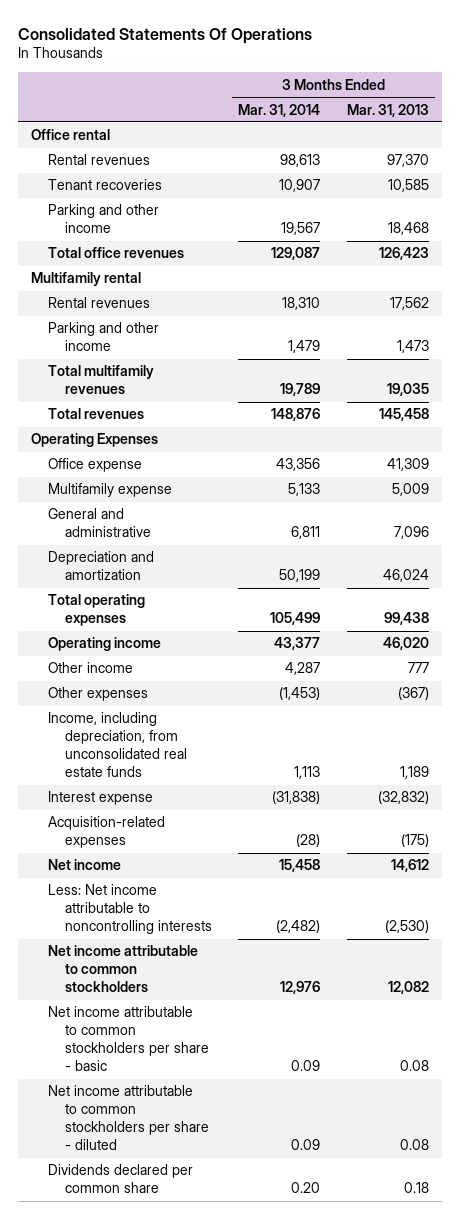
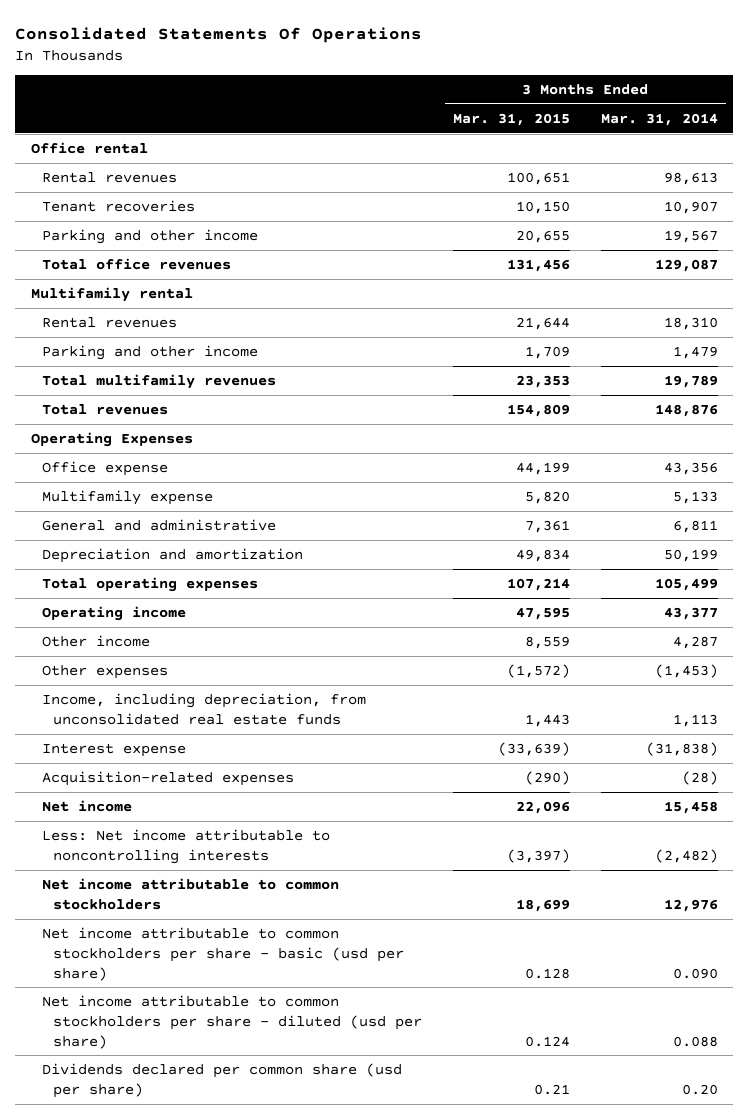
[346,103,429,117] Mar. 31, 2013 -> none
none -> [452,112,570,126] Mar. 31, 2015
[48,1006,210,1072] Net income attributable to common stockholders per share - basic -> [41,926,404,981] Net income attributable to common stockholders per share - basic (usd per share)
[291,1060,321,1072] 0.09 -> [672,967,718,979] 0.090
[48,1085,210,1151] Net income attributable to common stockholders per share - diluted -> [41,994,422,1049] Net income attributable to common stockholders per share - diluted (usd per share)
[291,1139,321,1151] 0.09 -> [672,1035,718,1047] 0.088
[48,1164,194,1194] Dividends declared per common share -> [41,1062,402,1098] Dividends declared per common share (usd per share)

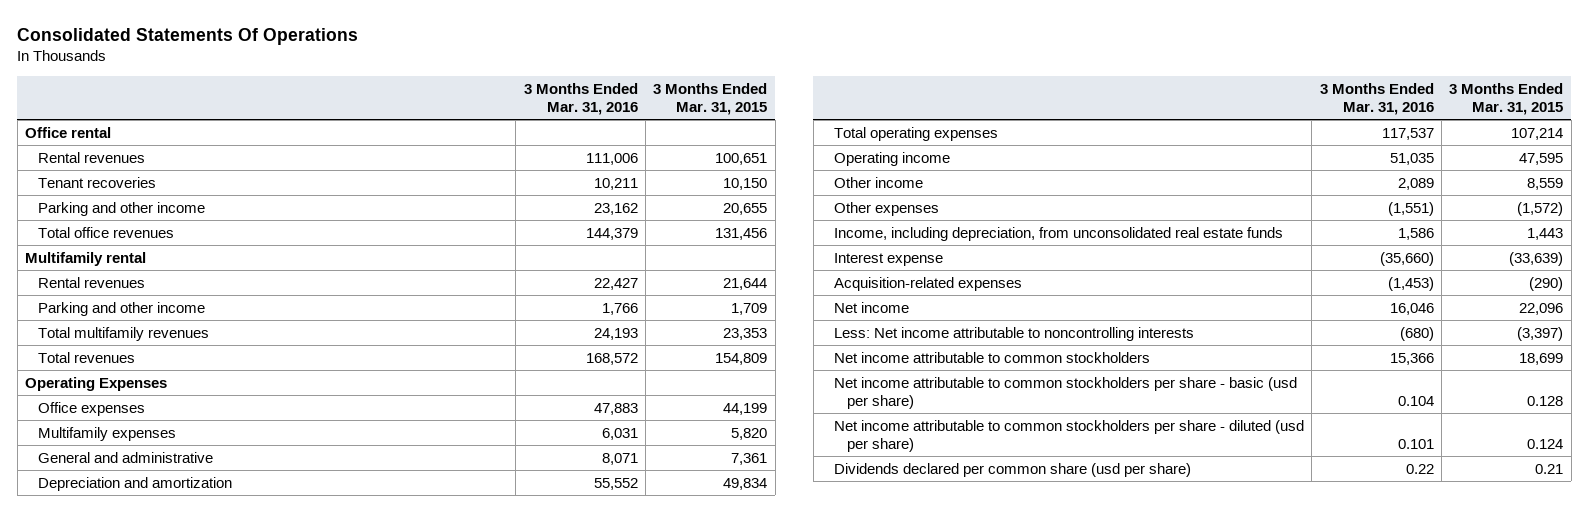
[600,112,718,126] Mar. 31, 2014 -> none
none -> [523,83,638,115] 3 Months Ended Mar. 31, 2016
[41,460,168,476] Office expense -> [37,401,145,416] Office expenses
[41,489,213,505] Multifamily expense -> [37,426,176,441] Multifamily expenses

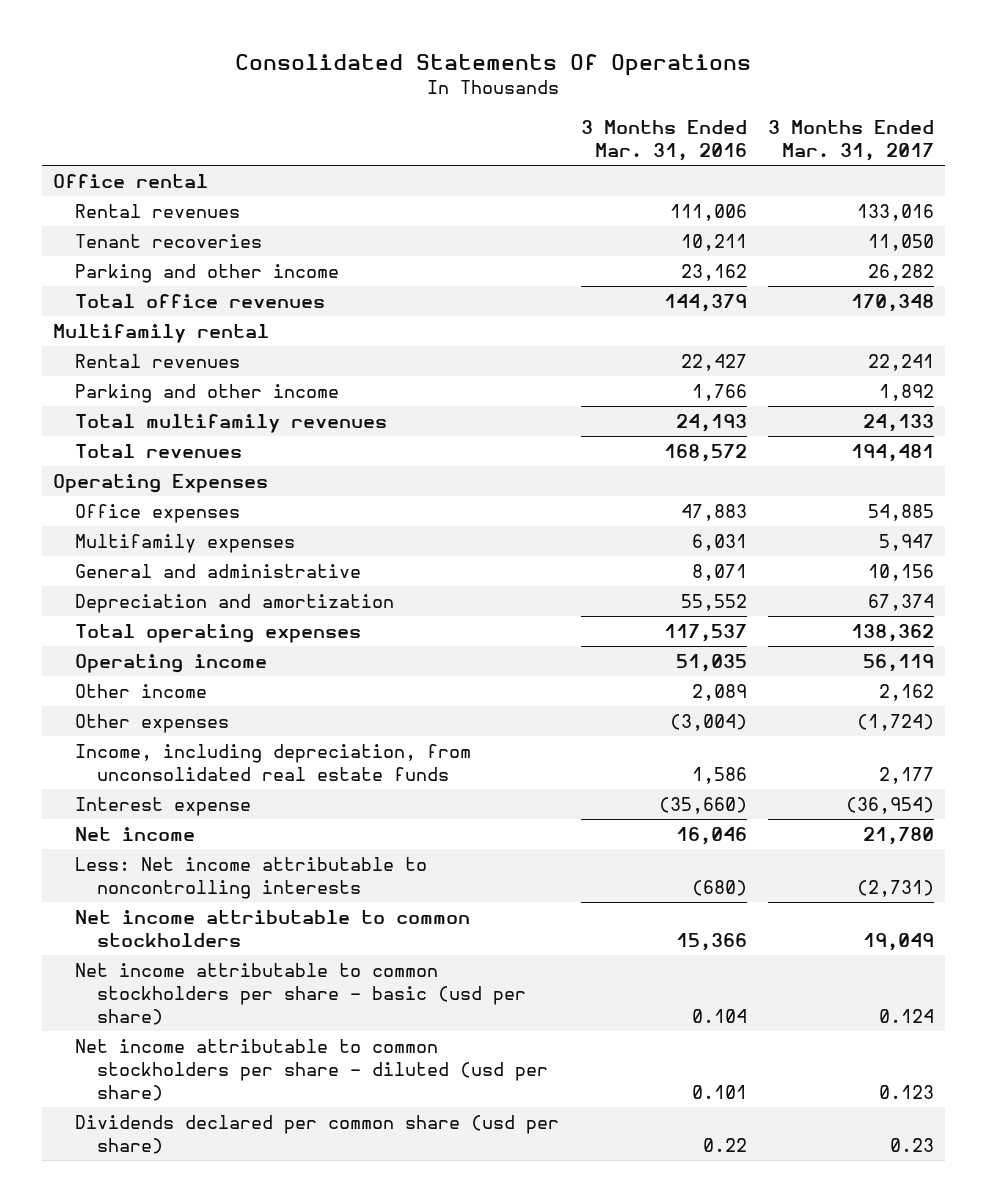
[653,83,768,115] 3 Months Ended Mar. 31, 2015 -> none
none -> [768,120,935,162] 3 Months Ended Mar. 31, 2017
[1387,201,1434,216] (1,551) -> [669,714,747,732] (3,004)
[833,276,1022,291] Acquisition-related expenses -> none

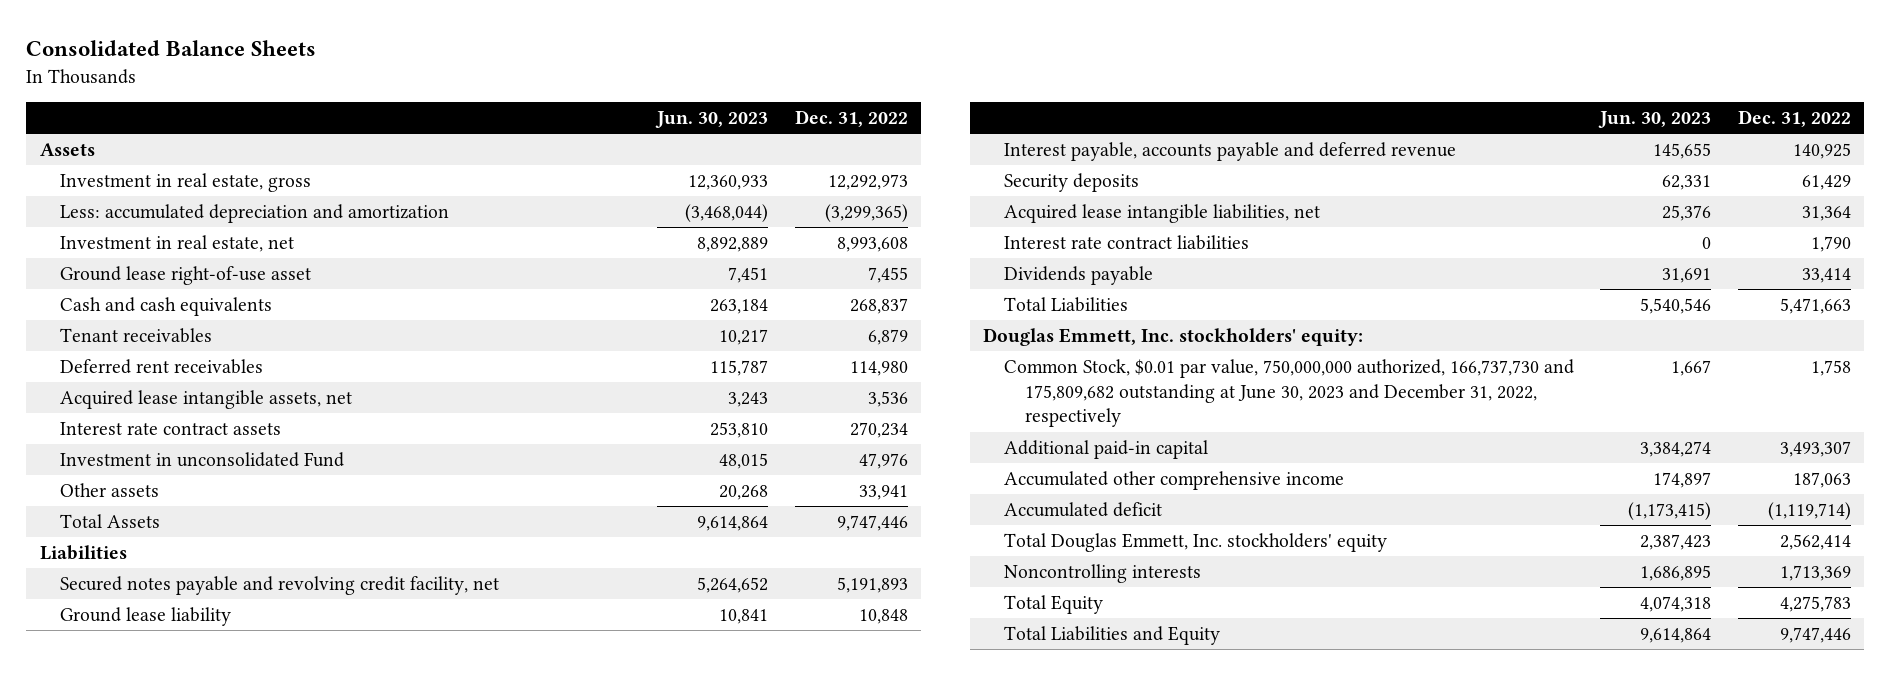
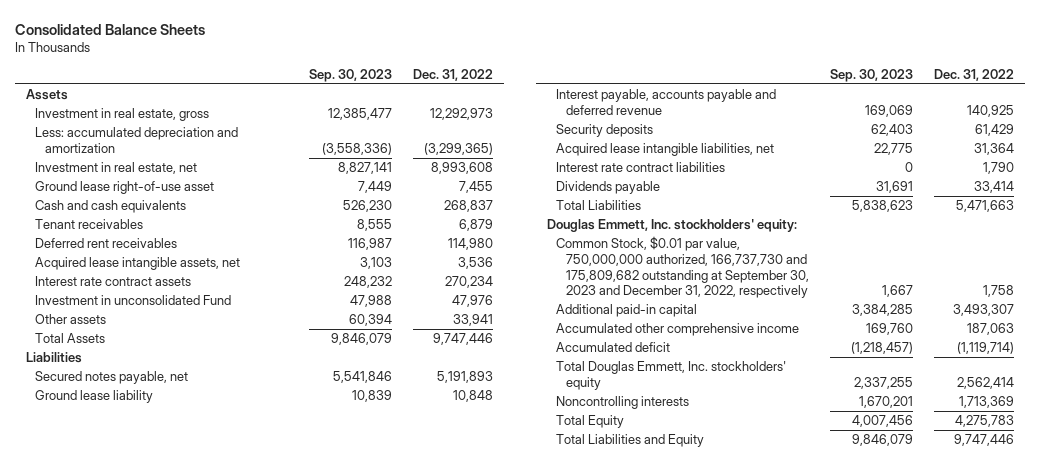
[655,111,769,129] Jun. 30, 2023 -> none
none -> [309,69,393,83] Sep. 30, 2023
[60,576,500,596] Secured notes payable and revolving credit facility, net -> [35,371,189,385] Secured notes payable, net
[1003,359,1574,428] Common Stock, $0.01 par value, 750,000,000 authorized, 166,737,730 and 175,809,682 outstanding at June 30, 2023 and December 31, 2022, respectively -> [556,236,810,299] Common Stock, $0.01 par value, 750,000,000 authorized, 166,737,730 and 175,809,682 outstanding at September 30, 2023 and December 31, 2022, respectively

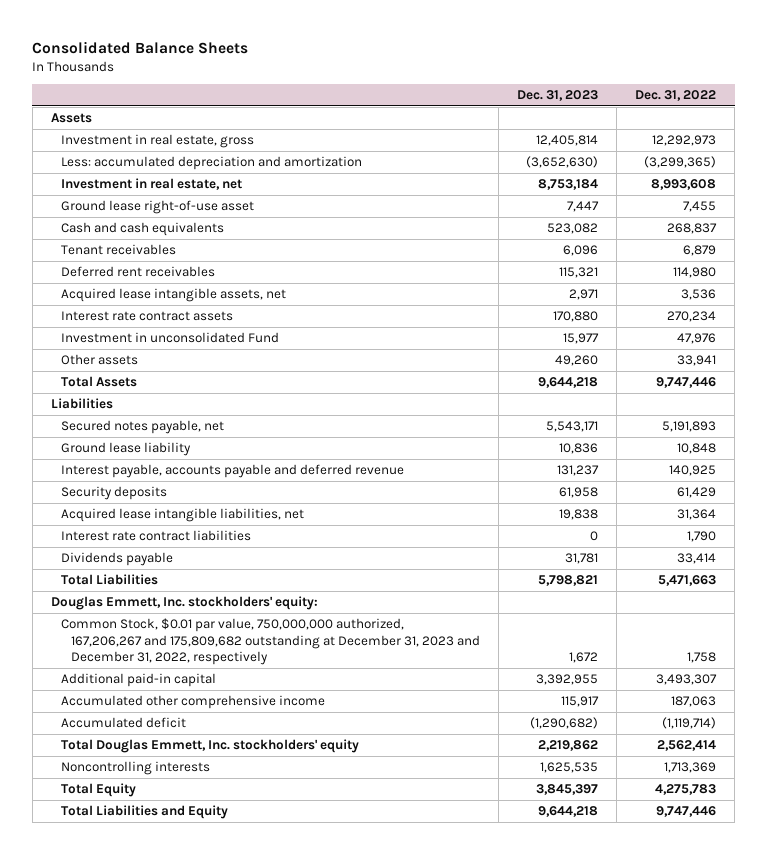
[309,69,393,83] Sep. 30, 2023 -> none
none -> [517,90,599,102] Dec. 31, 2023
[556,236,810,299] Common Stock, $0.01 par value, 750,000,000 authorized, 166,737,730 and 175,809,682 outstanding at September 30, 2023 and December 31, 2022, respectively -> [61,617,481,666] Common Stock, $0.01 par value, 750,000,000 authorized, 167,206,267 and 175,809,682 outstanding at December 31, 2023 and December 31, 2022, respectively

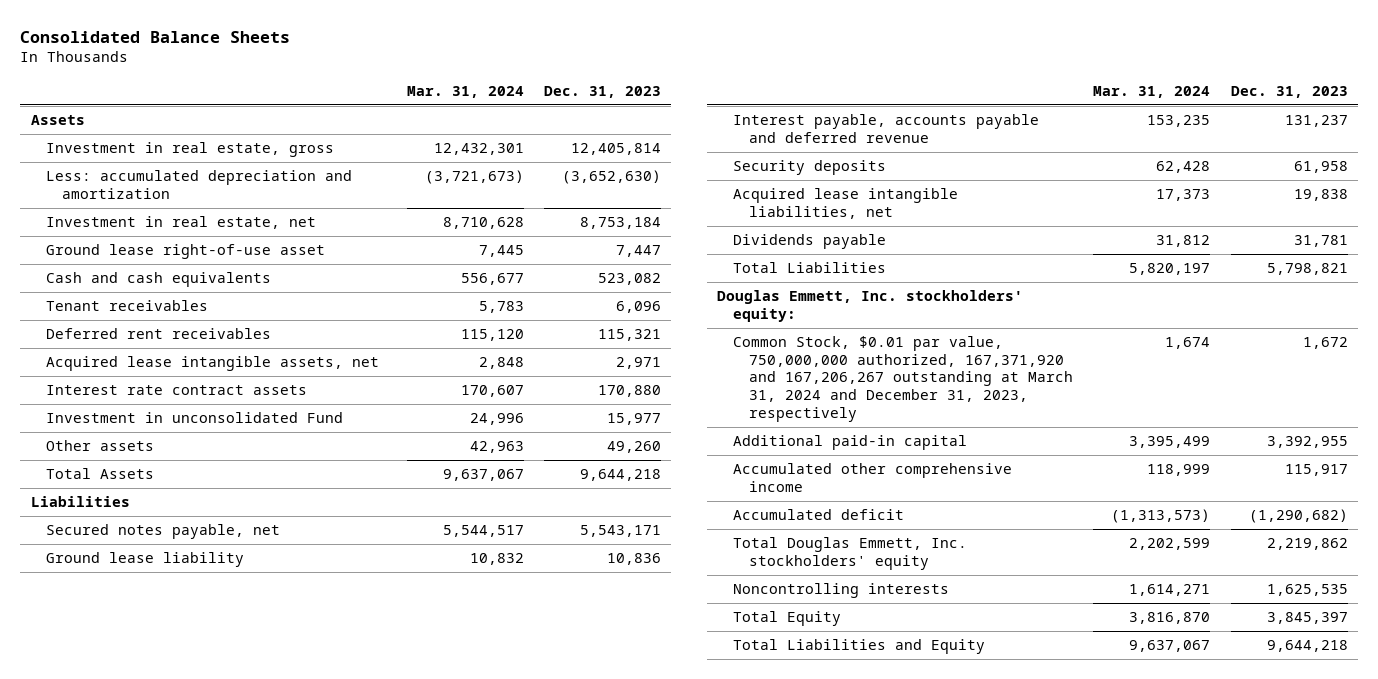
[635,90,717,102] Dec. 31, 2022 -> none
none -> [406,85,524,98] Mar. 31, 2024
[61,529,252,541] Interest rate contract liabilities -> none
[61,617,481,666] Common Stock, $0.01 par value, 750,000,000 authorized, 167,206,267 and 175,809,682 outstanding at December 31, 2023 and December 31, 2022, respectively -> [733,336,1074,422] Common Stock, $0.01 par value, 750,000,000 authorized, 167,371,920 and 167,206,267 outstanding at March 31, 2024 and December 31, 2023, respectively

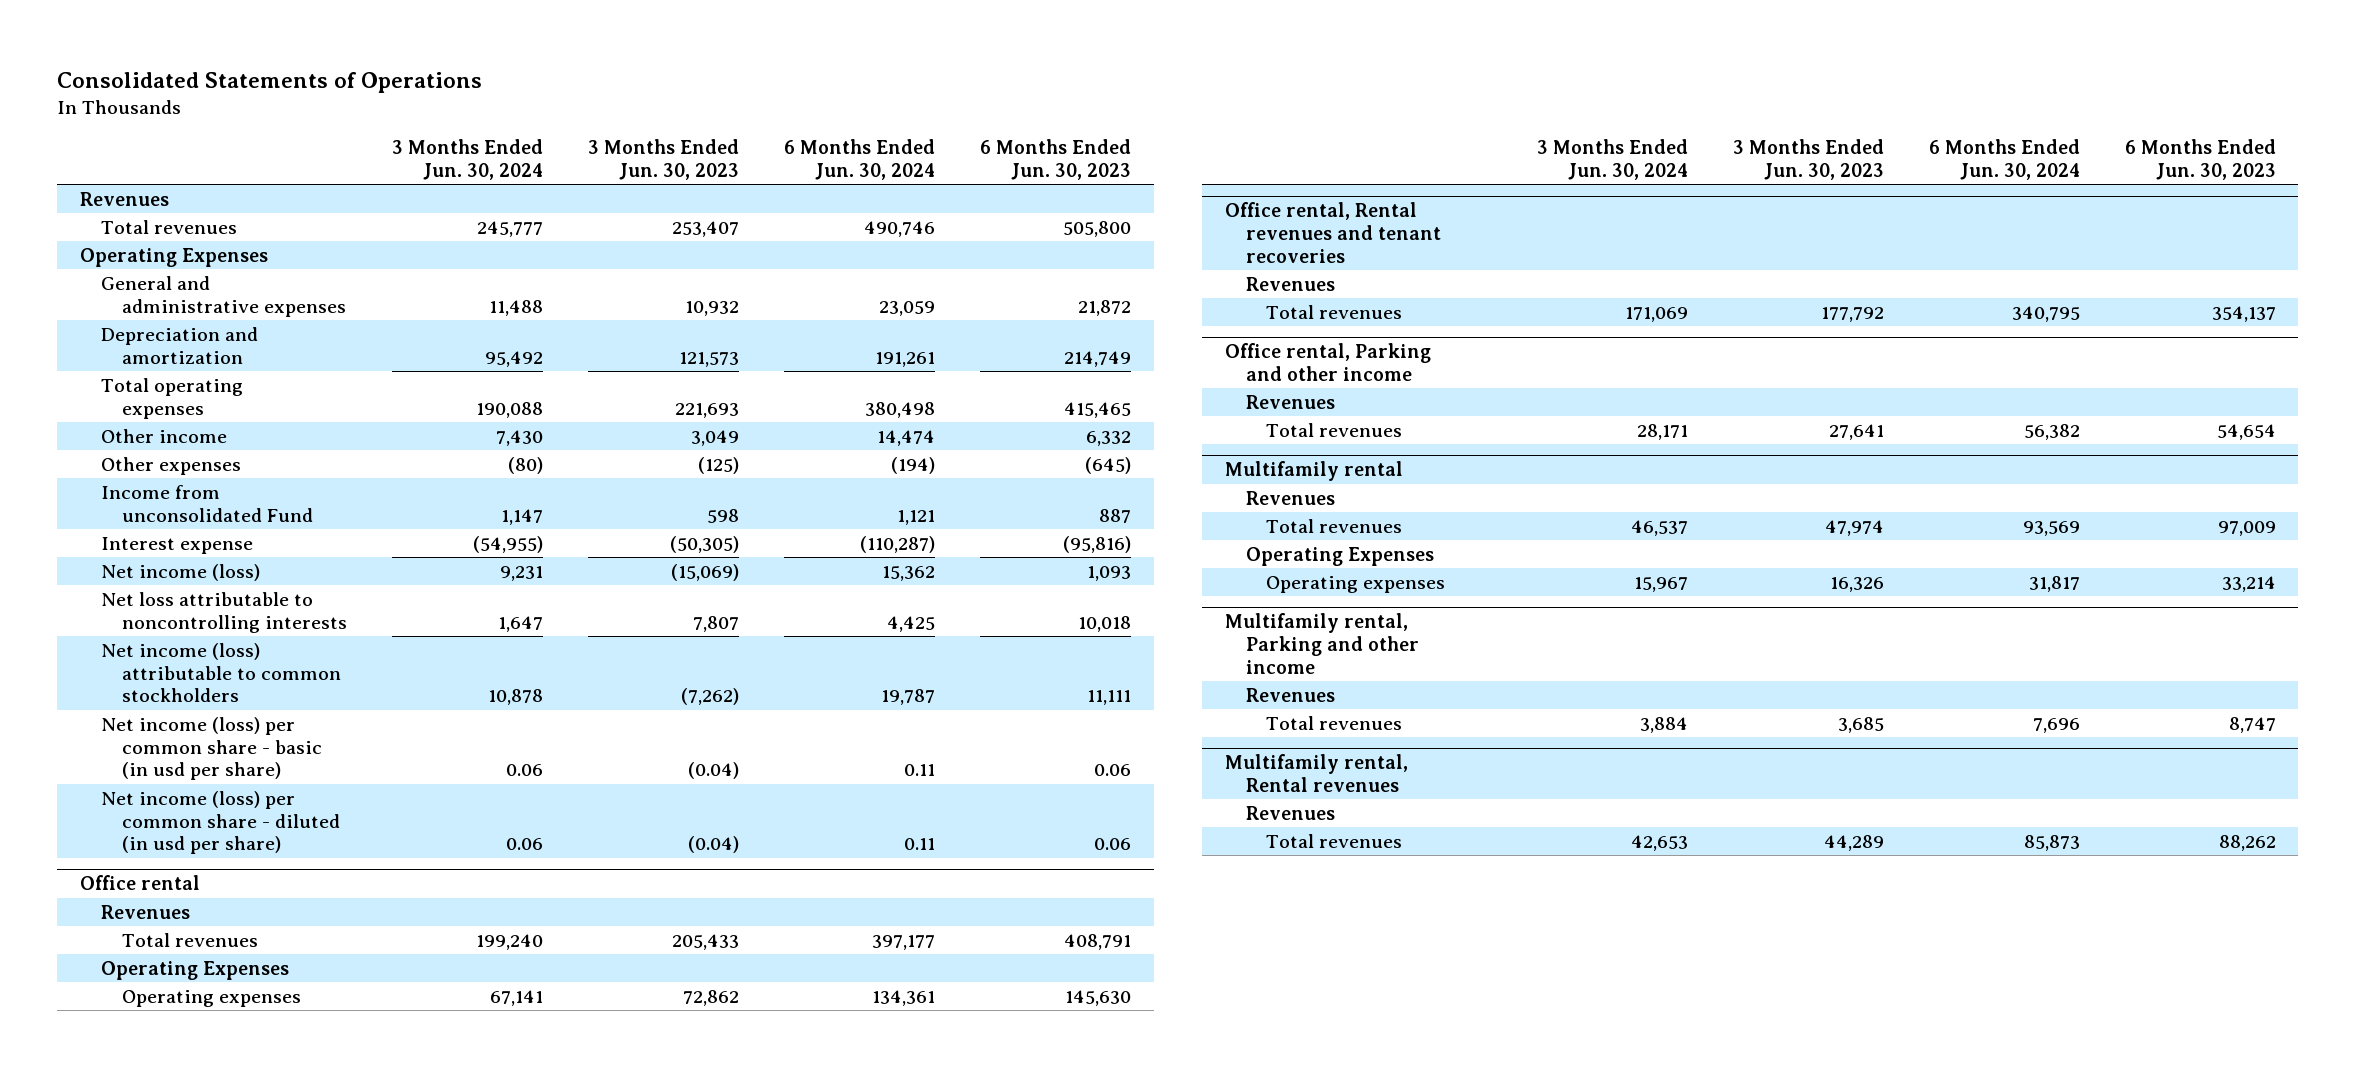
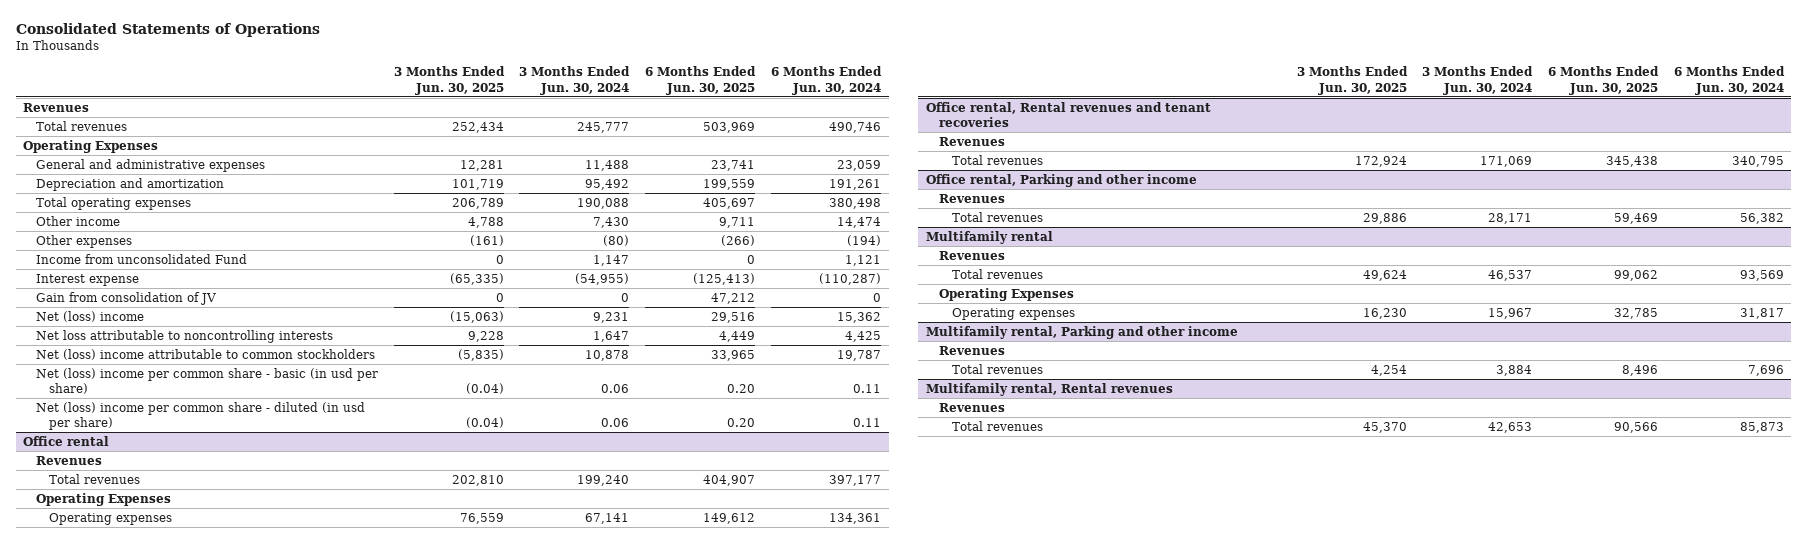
[587,139,739,181] 3 Months Ended Jun. 30, 2023 -> none
[979,139,1131,181] 6 Months Ended Jun. 30, 2023 -> none
none -> [393,66,505,95] 3 Months Ended Jun. 30, 2025
none -> [645,66,757,95] 6 Months Ended Jun. 30, 2025
none -> [36,291,217,305] Gain from consolidation of JV
[100,563,260,581] Net income (loss) -> [36,310,145,322] Net (loss) income
[100,642,341,703] Net income (loss) attributable to common stockholders -> [36,348,376,360] Net (loss) income attributable to common stockholders
[100,716,322,781] Net income (loss) per common share - basic (in usd per share) -> [36,367,379,395] Net (loss) income per common share - basic (in usd per share)
[100,790,340,855] Net income (loss) per common share - diluted (in usd per share) -> [36,401,366,431] Net (loss) income per common share - diluted (in usd per share)

